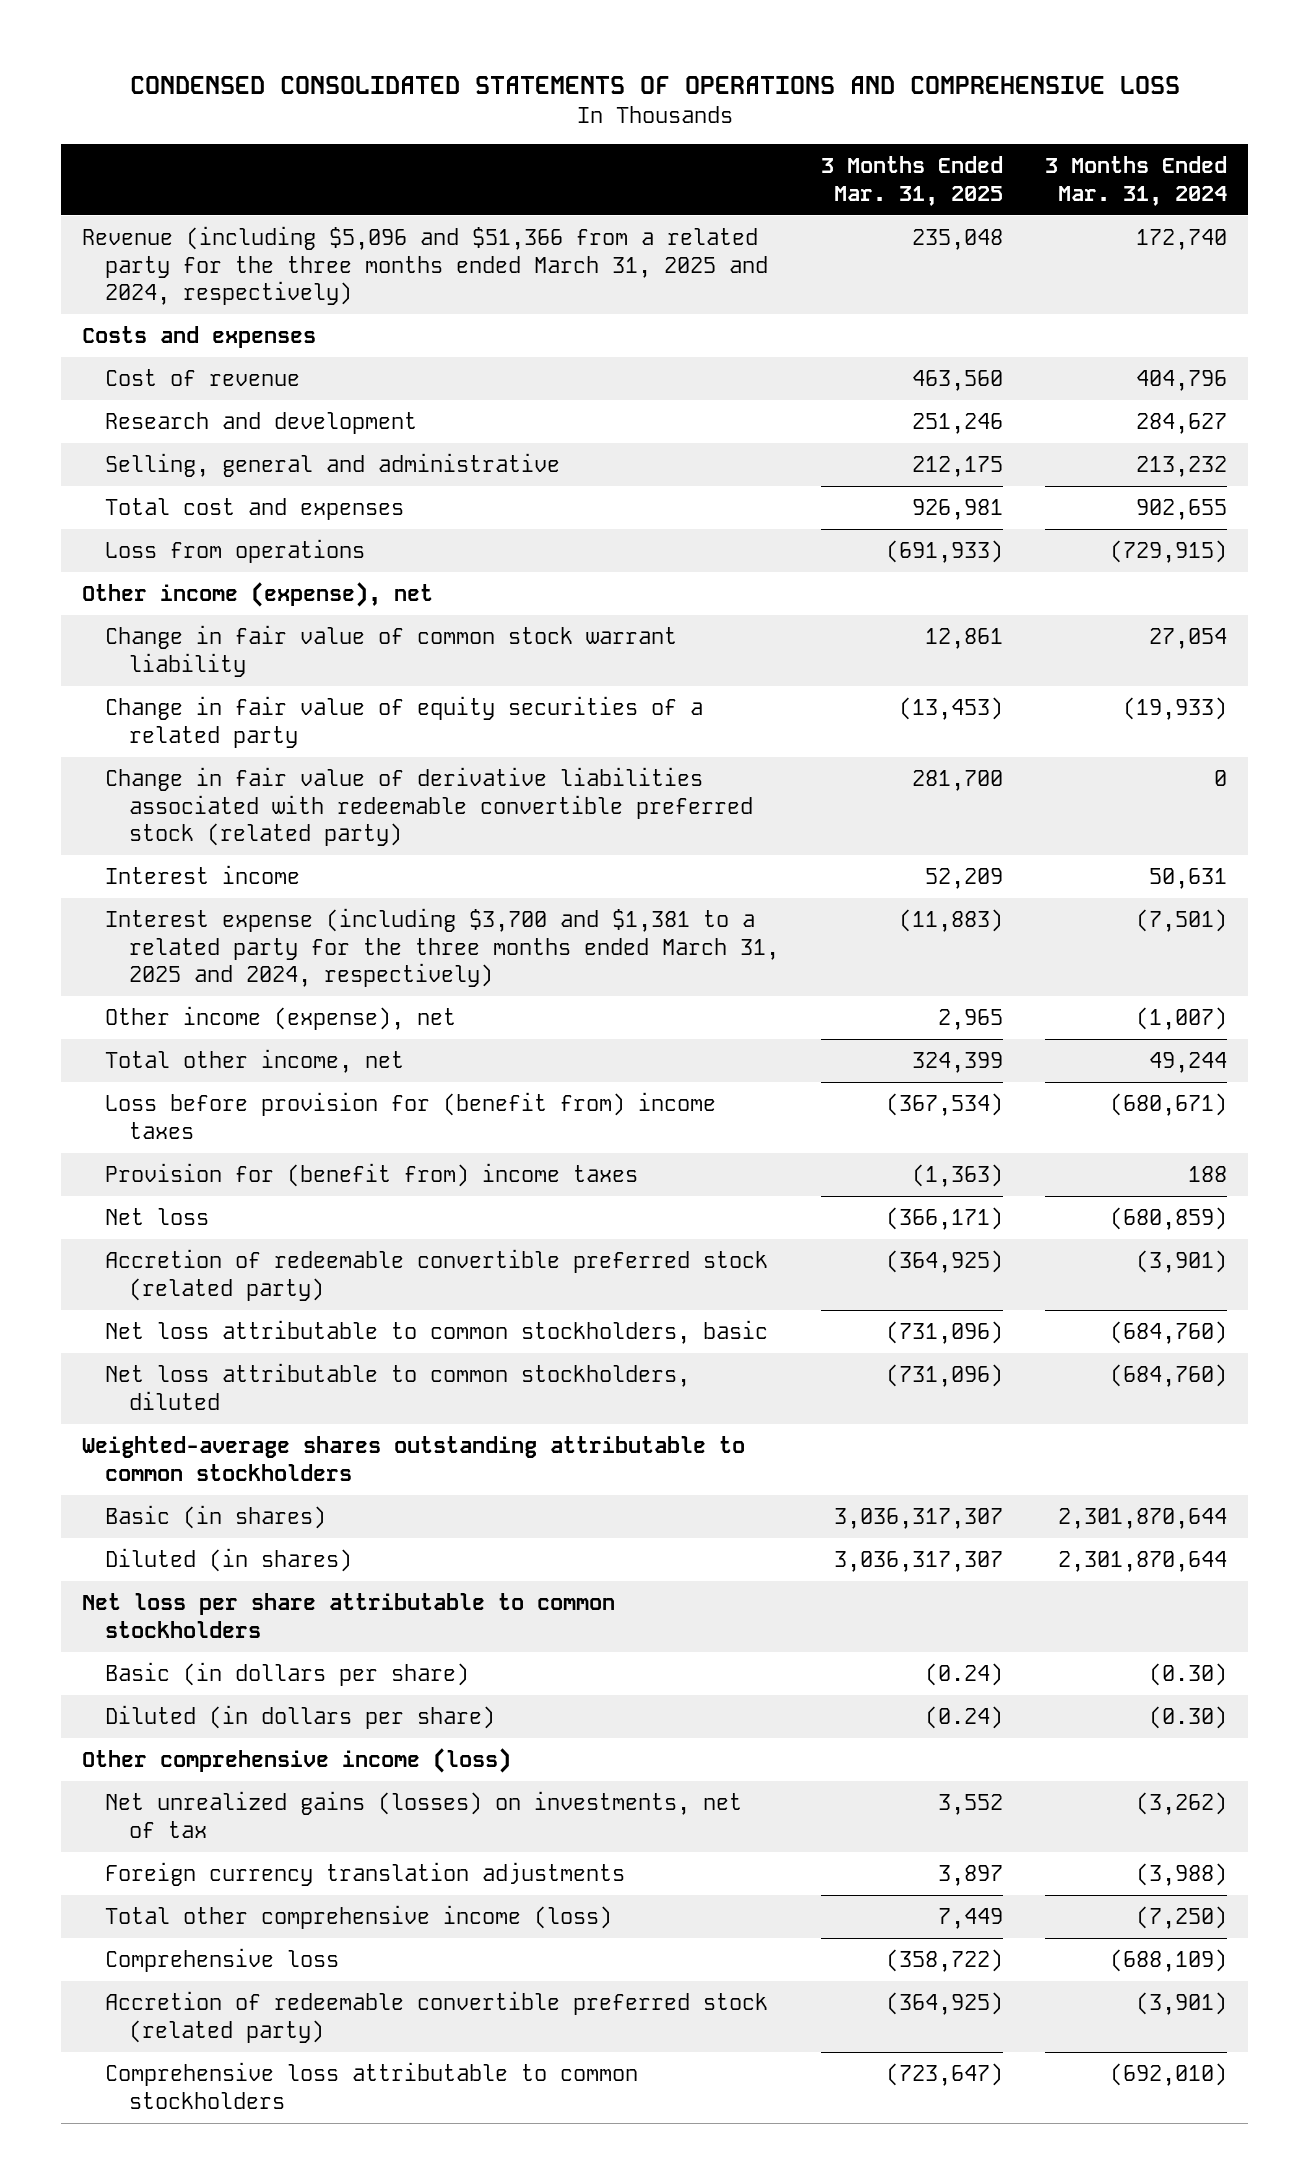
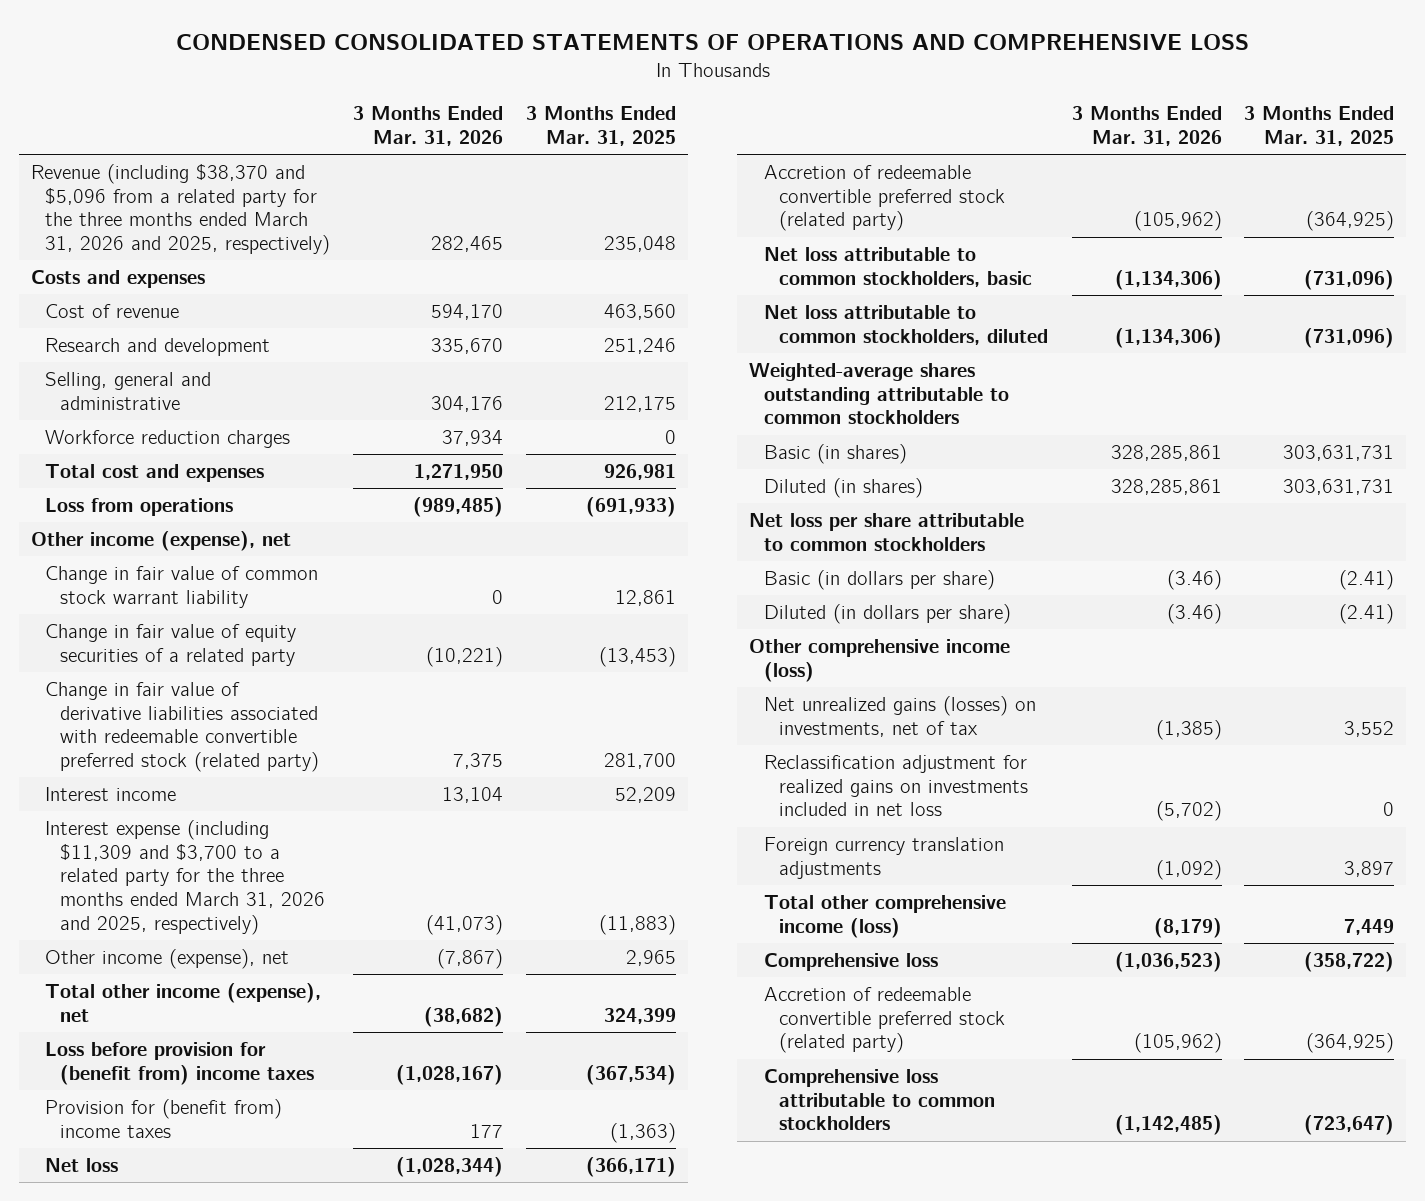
[1045,156,1228,206] 3 Months Ended Mar. 31, 2024 -> none
none -> [353,106,504,147] 3 Months Ended Mar. 31, 2026
[82,226,769,306] Revenue (including $5,096 and $51,366 from a related party for the three months ended March 31, 2025 and 2024, respectively) -> [30,163,331,256] Revenue (including $38,370 and $5,096 from a related party for the three months ended March 31, 2026 and 2025, respectively)
none -> [45,429,291,448] Workforce reduction charges
[105,908,779,988] Interest expense (including $3,700 and $1,381 to a related party for the three months ended March 31, 2025 and 2024, respectively) -> [45,819,326,936] Interest expense (including $11,309 and $3,700 to a related party for the three months ended March 31, 2026 and 2025, respectively)
[105,1049,405,1074] Total other income, net -> [45,982,322,1022] Total other income (expense), net
[834,1508,1004,1530] 3,036,317,307 -> [1283,444,1395,461] 303,631,731
[834,1551,1004,1573] 3,036,317,307 -> [1283,478,1395,495] 303,631,731
[925,1663,1004,1687] (0.24) -> [1339,569,1395,590] (2.41)
[925,1706,1004,1730] (0.24) -> [1339,603,1395,624] (2.41)
none -> [763,754,1028,817] Reclassification adjustment for realized gains on investments included in net loss

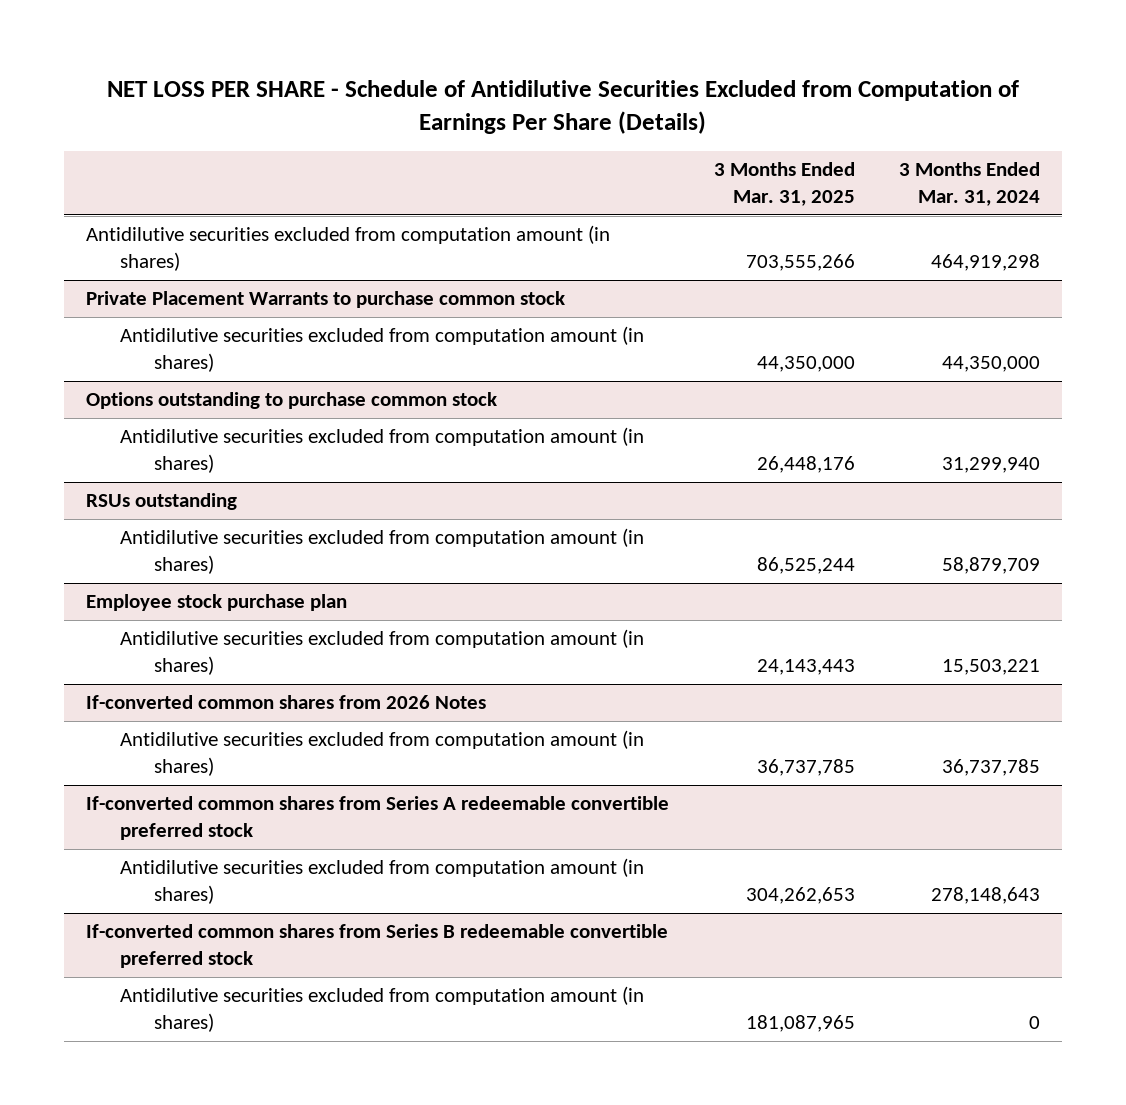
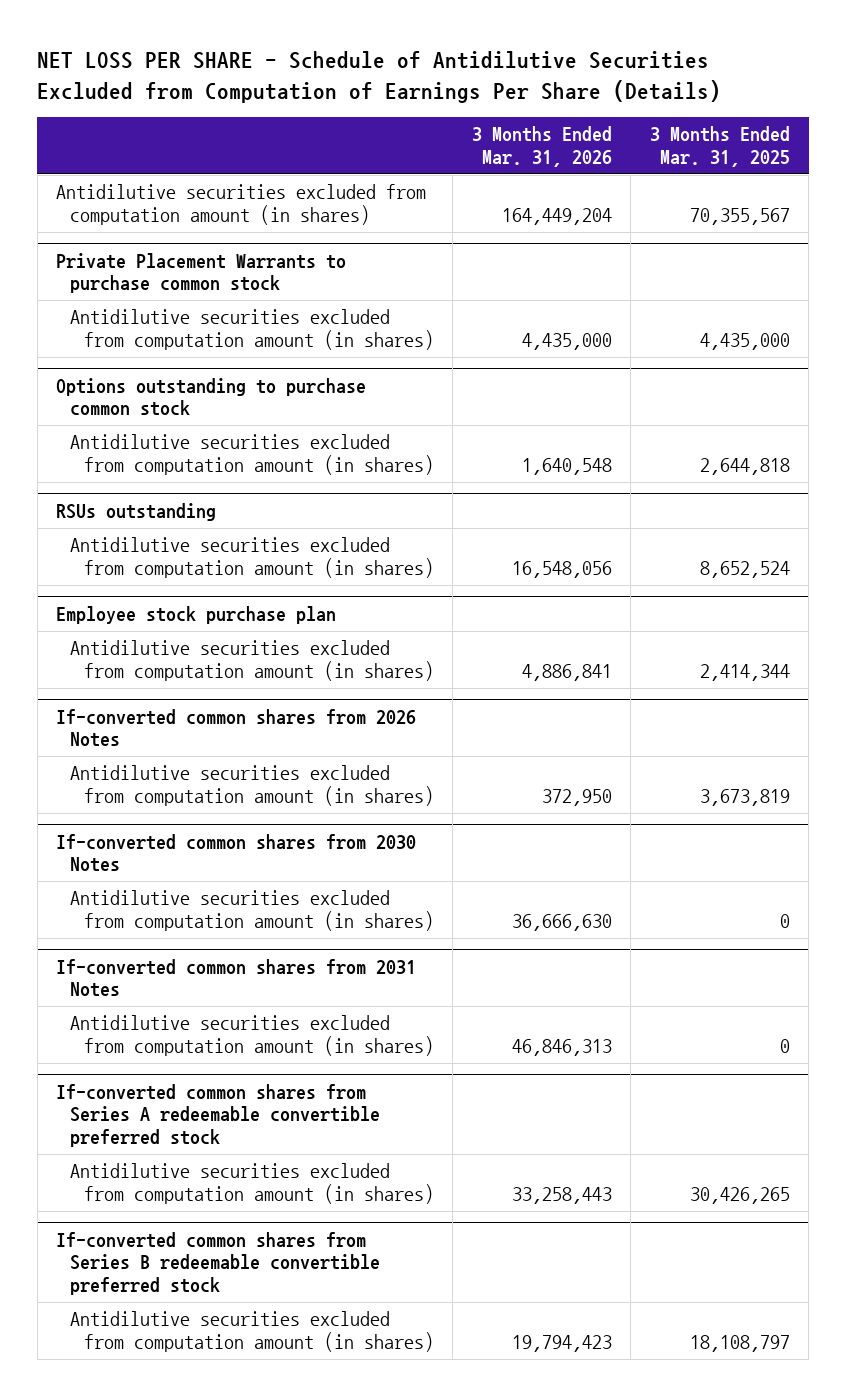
[899,162,1041,207] 3 Months Ended Mar. 31, 2024 -> none
none -> [471,126,612,168] 3 Months Ended Mar. 31, 2026
[745,254,855,272] 703,555,266 -> [689,208,790,226] 70,355,567
[756,356,855,373] 44,350,000 -> [699,333,790,351] 4,435,000
[756,456,855,474] 26,448,176 -> [699,458,790,476] 2,644,818
[756,557,855,575] 86,525,244 -> [699,561,790,579] 8,652,524
[756,659,855,676] 24,143,443 -> [699,664,790,682] 2,414,344
[756,759,855,777] 36,737,785 -> [699,789,790,807] 3,673,819
none -> [56,833,417,873] If-converted common shares from 2030 Notes
none -> [69,890,434,932] Antidilutive securities excluded from computation amount (in shares)
none -> [56,958,417,998] If-converted common shares from 2031 Notes
none -> [69,1015,434,1057] Antidilutive securities excluded from computation amount (in shares)
[745,887,855,905] 304,262,653 -> [689,1187,790,1205] 30,426,265
[745,1015,855,1033] 181,087,965 -> [689,1335,790,1353] 18,108,797

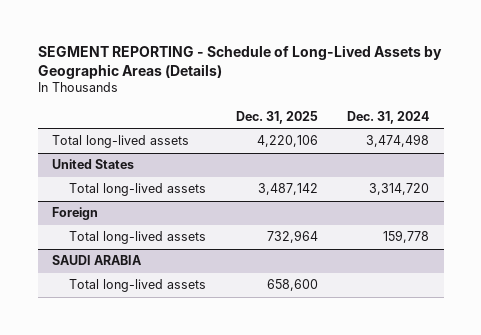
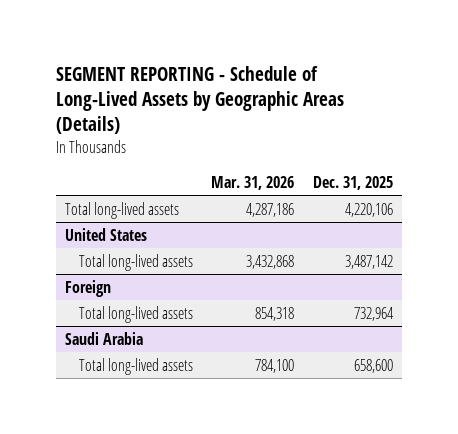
[347,110,430,124] Dec. 31, 2024 -> none
none -> [211,175,295,190] Mar. 31, 2026
[52,255,143,266] SAUDI ARABIA -> [65,331,144,345] Saudi Arabia

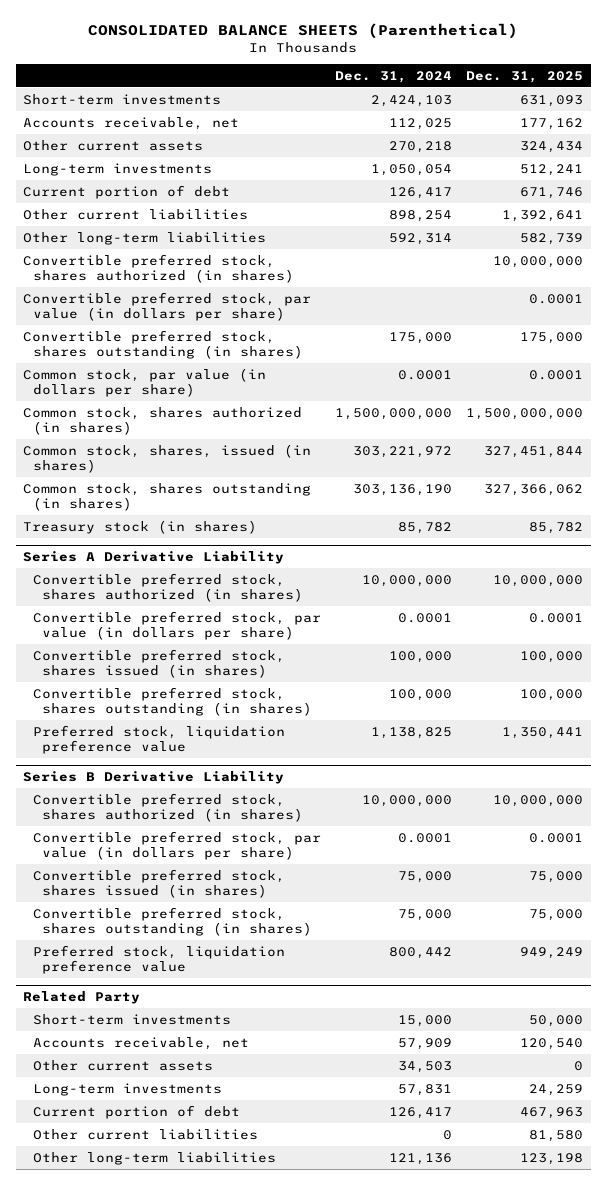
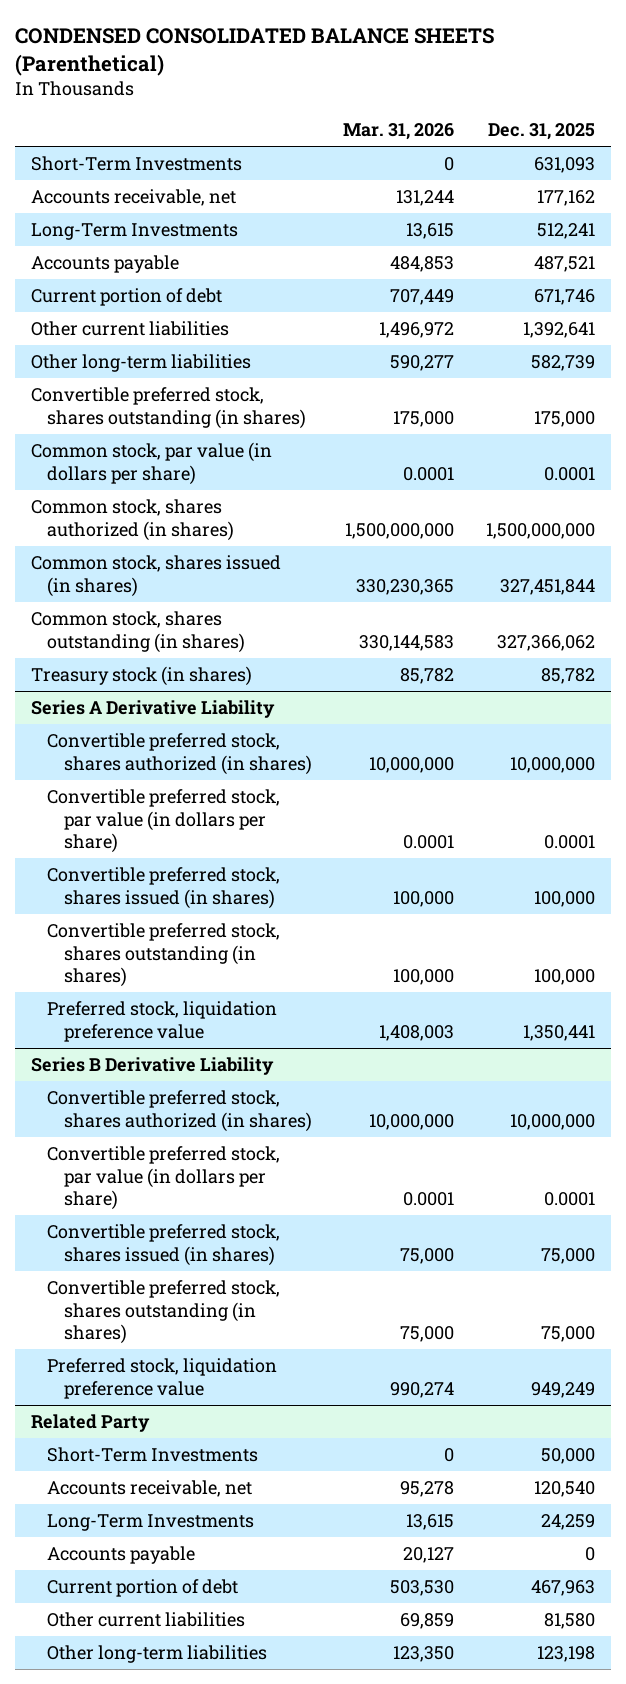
[88,22,519,39] CONSOLIDATED BALANCE SHEETS (Parenthetical) -> [15,28,495,77] CONDENSED CONSOLIDATED BALANCE SHEETS (Parenthetical)
[334,70,452,83] Dec. 31, 2024 -> none
none -> [343,123,455,141] Mar. 31, 2026
[23,93,222,105] Short-term investments -> [30,155,242,171] Short-Term Investments
[23,139,204,151] Other current assets -> none
[23,162,213,176] Long-term investments -> [30,222,238,240] Long-Term Investments
none -> [30,254,179,273] Accounts payable
[23,253,294,283] Convertible preferred stock, shares authorized (in shares) -> none
[23,291,312,321] Convertible preferred stock, par value (in dollars per share) -> none
[23,443,312,473] Common stock, shares, issued (in shares) -> [30,554,281,597] Common stock, shares issued (in shares)
[32,1013,231,1025] Short-term investments -> [47,1446,259,1462] Short-Term Investments
[32,1059,213,1071] Other current assets -> none
[32,1082,222,1096] Long-term investments -> [47,1513,255,1531] Long-Term Investments
none -> [47,1545,196,1564] Accounts payable

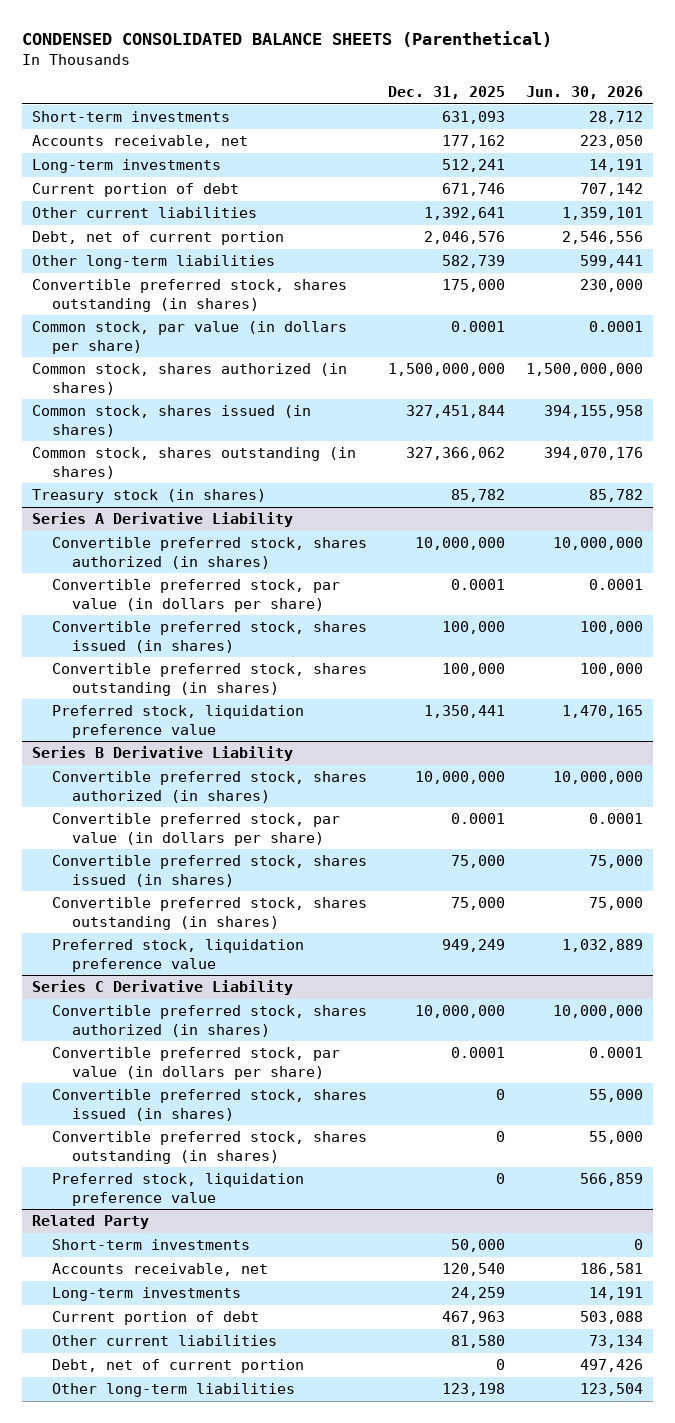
[343,123,455,141] Mar. 31, 2026 -> none
none -> [525,86,643,100] Jun. 30, 2026
[30,155,242,171] Short-Term Investments -> [32,111,231,123] Short-term investments
[30,254,179,273] Accounts payable -> none
[30,222,238,240] Long-Term Investments -> [32,159,222,174] Long-term investments
none -> [32,231,285,246] Debt, net of current portion
none -> [32,980,294,996] Series C Derivative Liability
none -> [52,1005,368,1037] Convertible preferred stock, shares authorized (in shares)
none -> [52,1047,341,1080] Convertible preferred stock, par value (in dollars per share)
none -> [52,1089,368,1121] Convertible preferred stock, shares issued (in shares)
none -> [52,1131,368,1164] Convertible preferred stock, shares outstanding (in shares)
none -> [52,1173,305,1206] Preferred stock, liquidation preference value
[47,1446,259,1462] Short-Term Investments -> [52,1239,251,1251] Short-term investments
[47,1545,196,1564] Accounts payable -> none
[47,1513,255,1531] Long-Term Investments -> [52,1287,242,1302] Long-term investments
none -> [52,1359,305,1374] Debt, net of current portion

